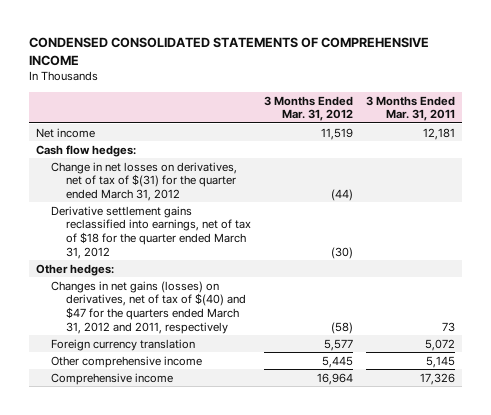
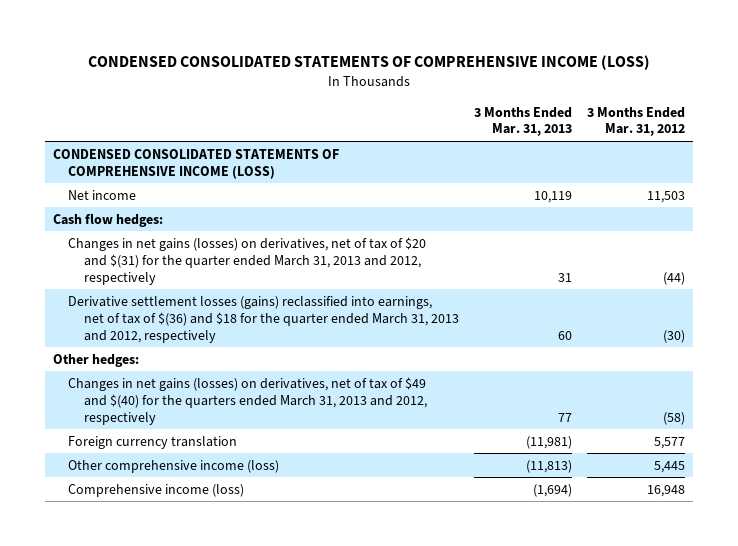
[29,37,430,66] CONDENSED CONSOLIDATED STATEMENTS OF COMPREHENSIVE INCOME -> [87,54,650,70] CONDENSED CONSOLIDATED STATEMENTS OF COMPREHENSIVE INCOME (LOSS)
[366,95,456,122] 3 Months Ended Mar. 31, 2011 -> none
none -> [473,106,572,137] 3 Months Ended Mar. 31, 2013
none -> [52,148,339,179] CONDENSED CONSOLIDATED STATEMENTS OF COMPREHENSIVE INCOME (LOSS)
[321,127,354,140] 11,519 -> [647,190,686,203] 11,503
[50,161,237,201] Change in net losses on derivatives, net of tax of $(31) for the quarter ended March 31, 2012 -> [68,236,427,285] Changes in net gains (losses) on derivatives, net of tax of $20 and $(31) for the quarter ended March 31, 2013 and 2012, respectively
[50,205,251,259] Derivative settlement gains reclassified into earnings, net of tax of $18 for the quarter ended March 31, 2012 -> [68,295,459,343] Derivative settlement losses (gains) reclassified into earnings, net of tax of $(36) and $18 for the quarter ended March 31, 2013 and 2012, respectively
[50,280,246,334] Changes in net gains (losses) on derivatives, net of tax of $(40) and $47 for the quarters ended March 31, 2012 and 2011, respectively -> [68,376,427,425] Changes in net gains (losses) on derivatives, net of tax of $49 and $(40) for the quarters ended March 31, 2013 and 2012, respectively
[50,355,202,368] Other comprehensive income -> [68,459,280,473] Other comprehensive income (loss)
[50,372,173,385] Comprehensive income -> [68,483,245,497] Comprehensive income (loss)
[317,372,354,385] 16,964 -> [647,484,686,497] 16,948

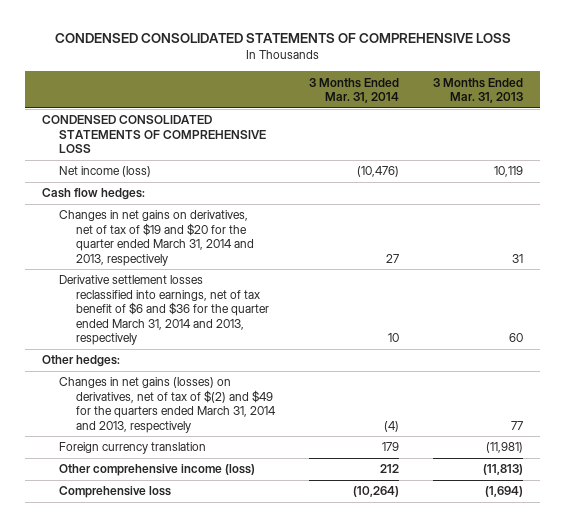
[87,54,650,70] CONDENSED CONSOLIDATED STATEMENTS OF COMPREHENSIVE INCOME (LOSS) -> [54,33,511,44] CONDENSED CONSOLIDATED STATEMENTS OF COMPREHENSIVE LOSS
[587,106,686,137] 3 Months Ended Mar. 31, 2012 -> none
none -> [309,77,400,103] 3 Months Ended Mar. 31, 2014
[52,148,339,179] CONDENSED CONSOLIDATED STATEMENTS OF COMPREHENSIVE INCOME (LOSS) -> [42,115,267,154] CONDENSED CONSOLIDATED STATEMENTS OF COMPREHENSIVE LOSS
[68,189,137,200] Net income -> [59,166,152,178] Net income (loss)
[68,236,427,285] Changes in net gains (losses) on derivatives, net of tax of $20 and $(31) for the quarter ended March 31, 2013 and 2012, respectively -> [59,210,255,266] Changes in net gains on derivatives, net of tax of $19 and $20 for the quarter ended March 31, 2014 and 2013, respectively
[68,295,459,343] Derivative settlement losses (gains) reclassified into earnings, net of tax of $(36) and $18 for the quarter ended March 31, 2013 and 2012, respectively -> [59,275,270,346] Derivative settlement losses reclassified into earnings, net of tax benefit of $6 and $36 for the quarter ended March 31, 2014 and 2013, respectively
[68,376,427,425] Changes in net gains (losses) on derivatives, net of tax of $49 and $(40) for the quarters ended March 31, 2013 and 2012, respectively -> [59,377,277,433] Changes in net gains (losses) on derivatives, net of tax of $(2) and $49 for the quarters ended March 31, 2014 and 2013, respectively
[68,483,245,497] Comprehensive income (loss) -> [59,486,172,499] Comprehensive loss

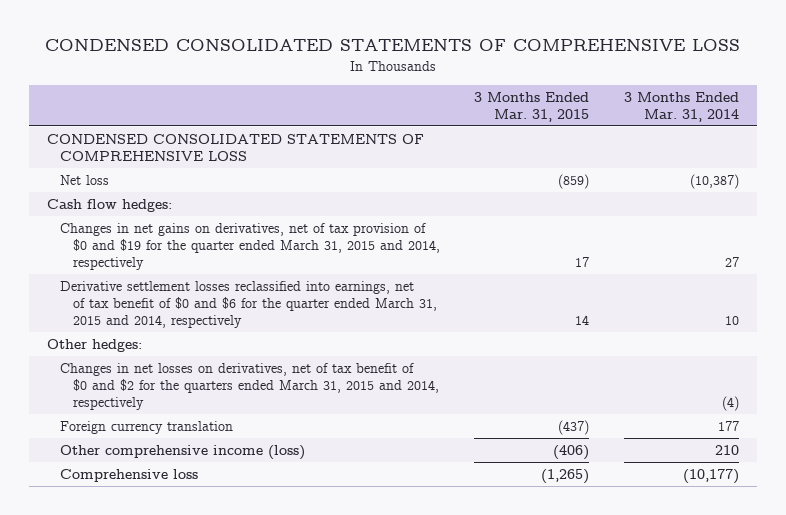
[433,77,524,103] 3 Months Ended Mar. 31, 2013 -> none
none -> [474,91,590,122] 3 Months Ended Mar. 31, 2015
[59,166,152,178] Net income (loss) -> [59,175,109,186] Net loss
[357,166,400,178] (10,476) -> [690,174,740,190] (10,387)
[59,210,255,266] Changes in net gains on derivatives, net of tax of $19 and $20 for the quarter ended March 31, 2014 and 2013, respectively -> [59,223,440,270] Changes in net gains on derivatives, net of tax provision of $0 and $19 for the quarter ended March 31, 2015 and 2014, respectively
[59,275,270,346] Derivative settlement losses reclassified into earnings, net of tax benefit of $6 and $36 for the quarter ended March 31, 2014 and 2013, respectively -> [59,281,437,328] Derivative settlement losses reclassified into earnings, net of tax benefit of $0 and $6 for the quarter ended March 31, 2015 and 2014, respectively
[59,377,277,433] Changes in net gains (losses) on derivatives, net of tax of $(2) and $49 for the quarters ended March 31, 2014 and 2013, respectively -> [59,363,439,410] Changes in net losses on derivatives, net of tax benefit of $0 and $2 for the quarters ended March 31, 2015 and 2014, respectively
[382,442,400,452] 179 -> [718,421,740,432] 177
[380,464,400,474] 212 -> [715,445,740,456] 210
[353,486,400,498] (10,264) -> [683,469,740,485] (10,177)

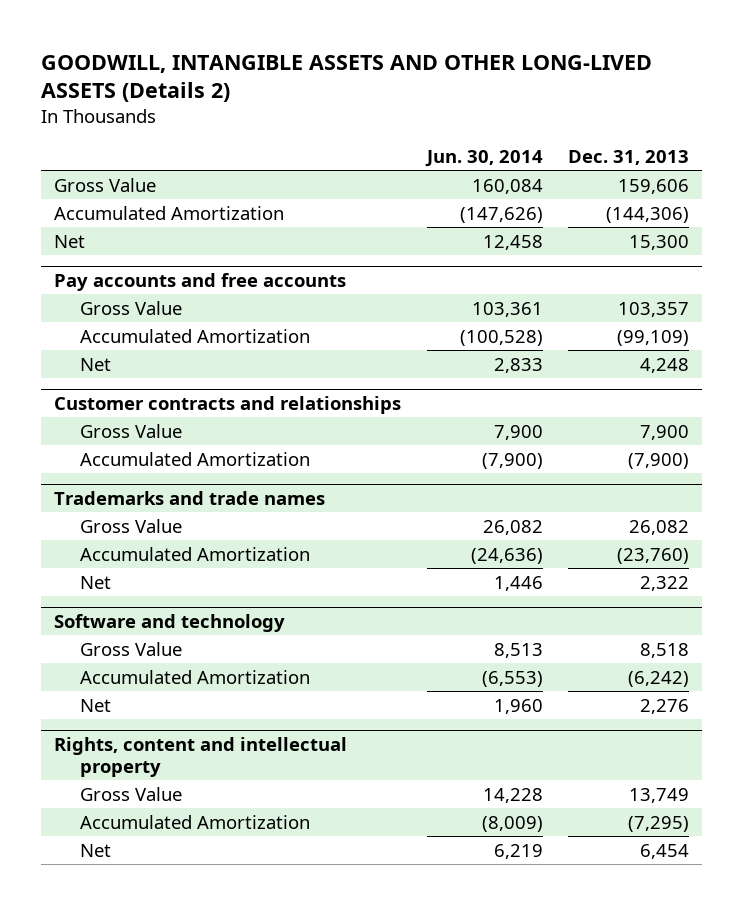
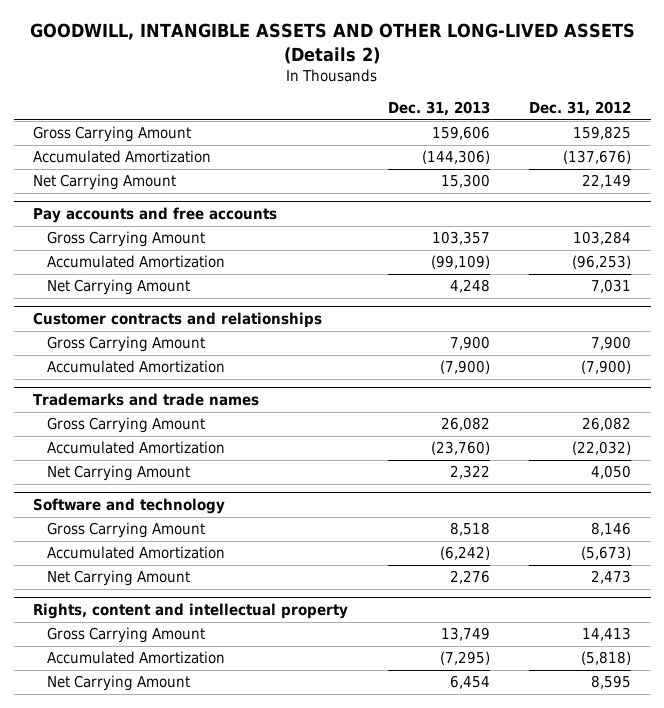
[424,149,543,167] Jun. 30, 2014 -> none
none -> [528,101,631,117] Dec. 31, 2012
[53,177,156,192] Gross Value -> [33,126,192,143] Gross Carrying Amount
[53,234,85,248] Net -> [33,174,177,191] Net Carrying Amount
[79,300,182,315] Gross Value -> [47,231,206,248] Gross Carrying Amount
[79,357,111,371] Net -> [47,279,191,296] Net Carrying Amount
[79,423,182,438] Gross Value -> [47,336,206,353] Gross Carrying Amount
[79,518,182,533] Gross Value -> [47,417,206,434] Gross Carrying Amount
[79,575,111,589] Net -> [47,465,191,482] Net Carrying Amount
[79,641,182,656] Gross Value -> [47,522,206,539] Gross Carrying Amount
[79,698,111,712] Net -> [47,570,191,587] Net Carrying Amount
[79,786,182,801] Gross Value -> [47,627,206,644] Gross Carrying Amount
[79,843,111,857] Net -> [47,675,191,692] Net Carrying Amount

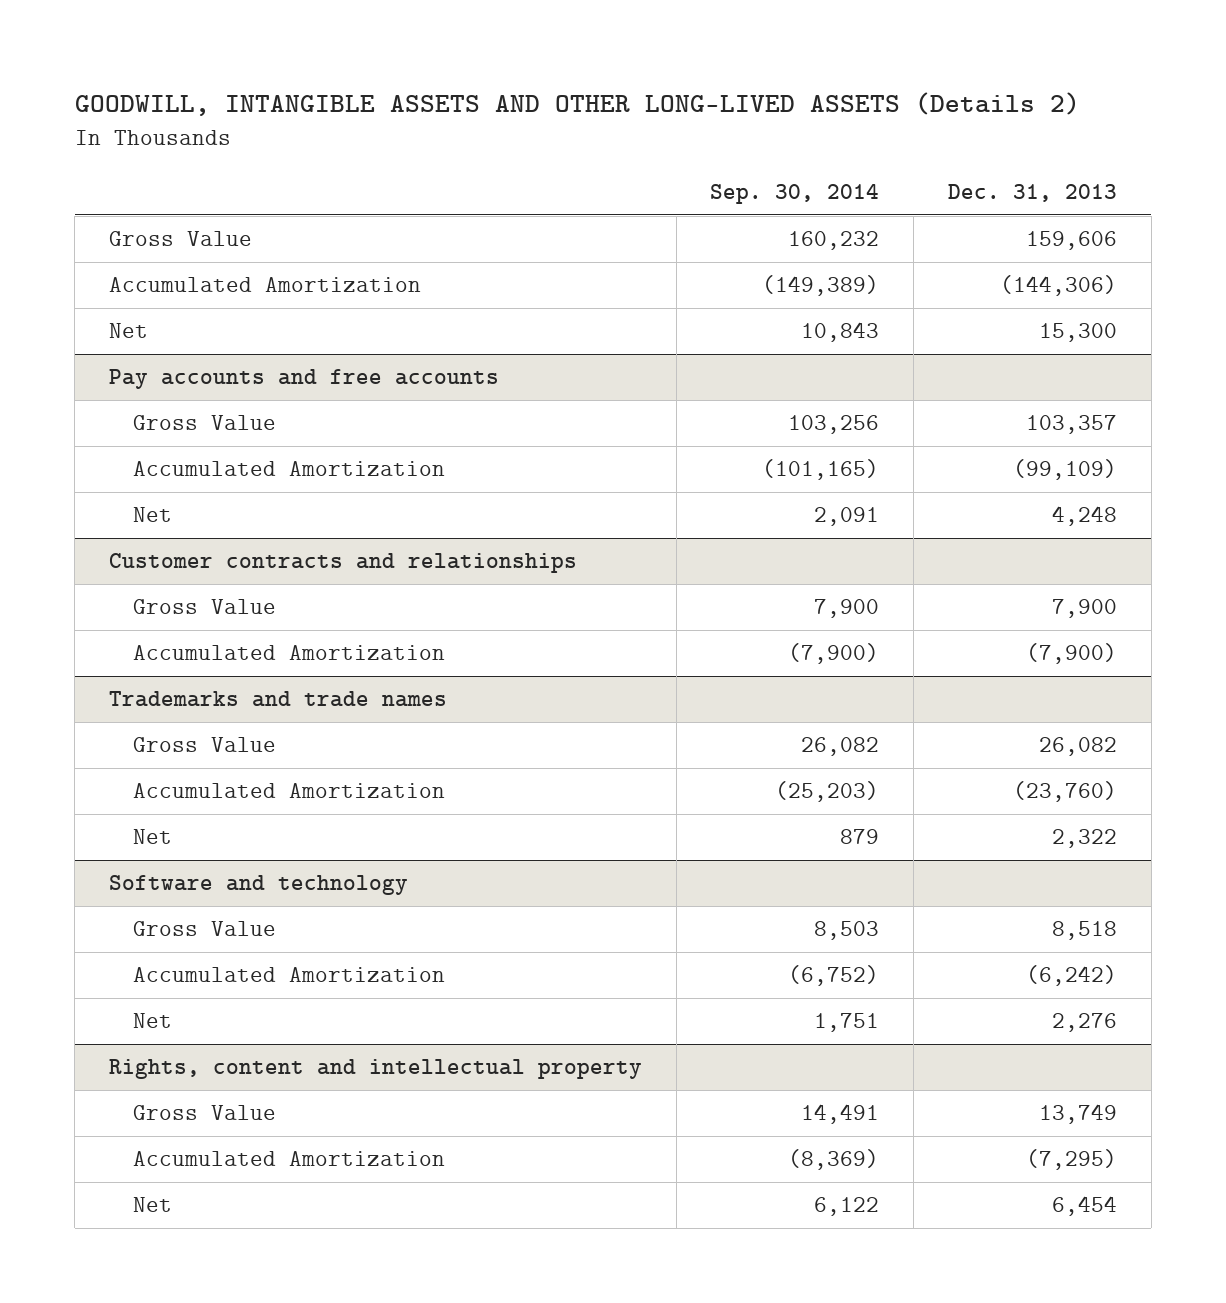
[528,101,631,117] Dec. 31, 2012 -> none
none -> [710,184,880,205] Sep. 30, 2014
[33,126,192,143] Gross Carrying Amount -> [108,231,252,247] Gross Value
[33,174,177,191] Net Carrying Amount -> [108,323,148,339] Net
[47,231,206,248] Gross Carrying Amount -> [133,415,277,431] Gross Value
[47,279,191,296] Net Carrying Amount -> [133,507,173,523] Net
[47,336,206,353] Gross Carrying Amount -> [133,599,277,615] Gross Value
[47,417,206,434] Gross Carrying Amount -> [133,737,277,753] Gross Value
[47,465,191,482] Net Carrying Amount -> [133,829,173,845] Net
[47,522,206,539] Gross Carrying Amount -> [133,921,277,937] Gross Value
[47,570,191,587] Net Carrying Amount -> [133,1013,173,1029] Net
[47,627,206,644] Gross Carrying Amount -> [133,1105,277,1121] Gross Value
[47,675,191,692] Net Carrying Amount -> [133,1197,173,1213] Net

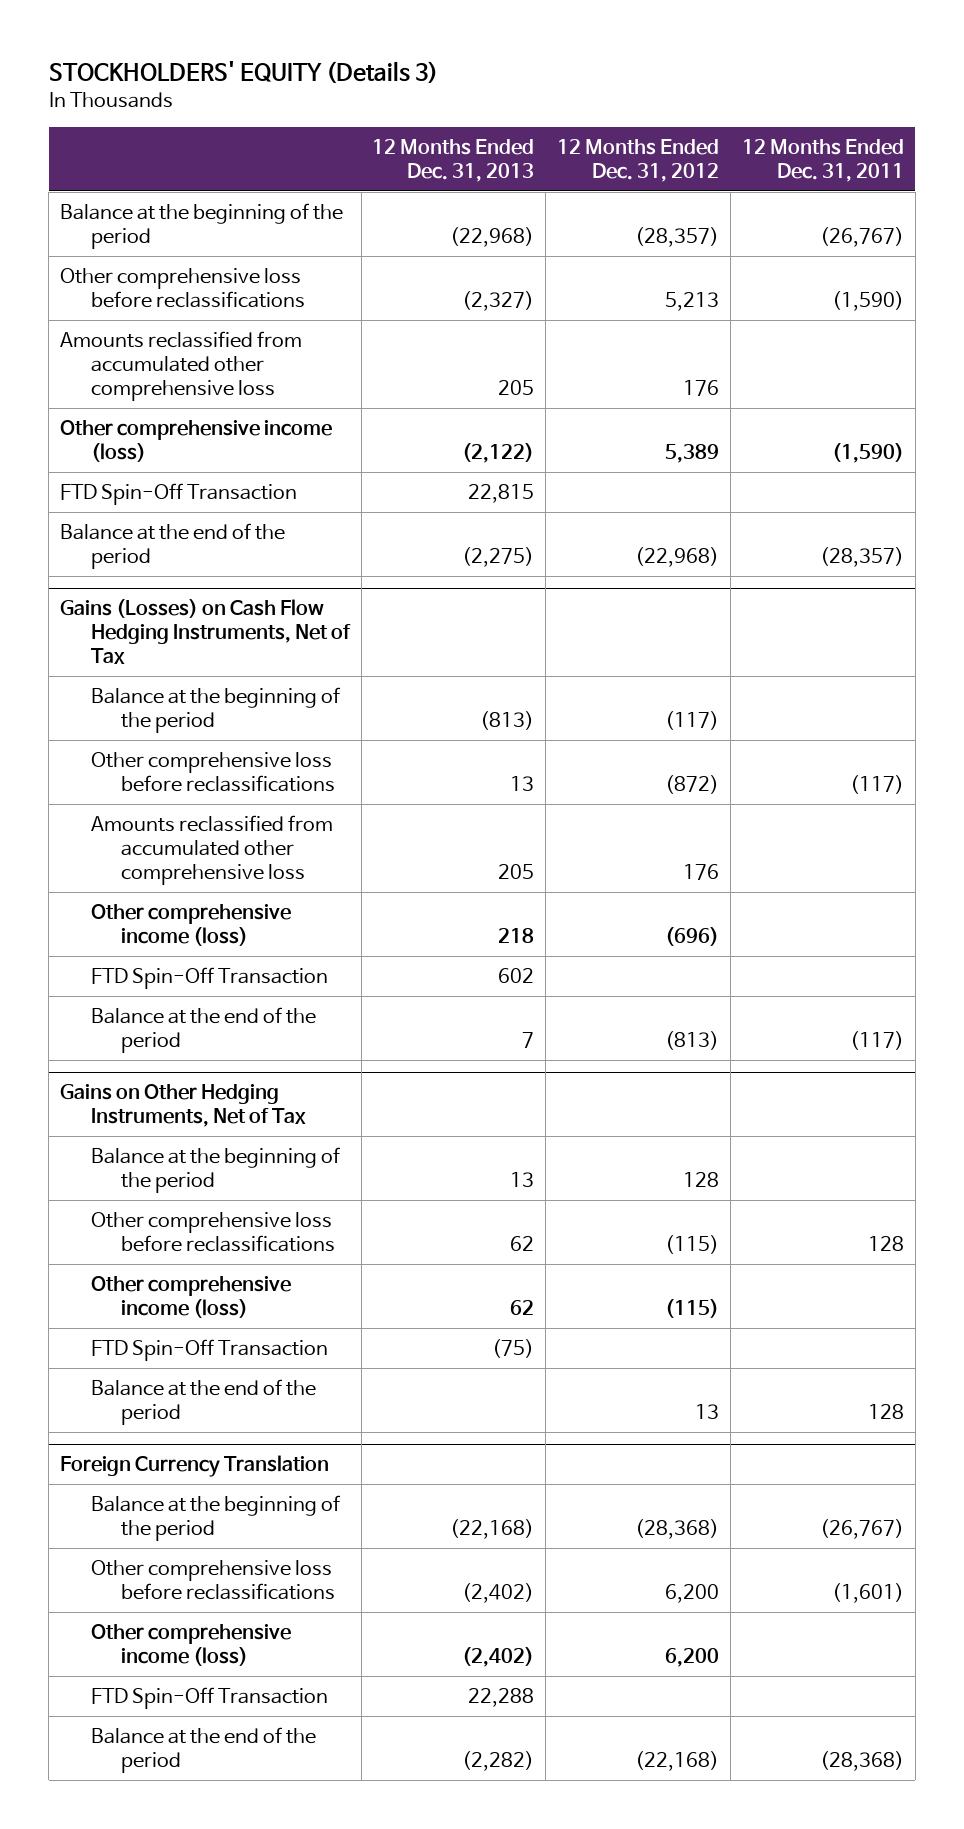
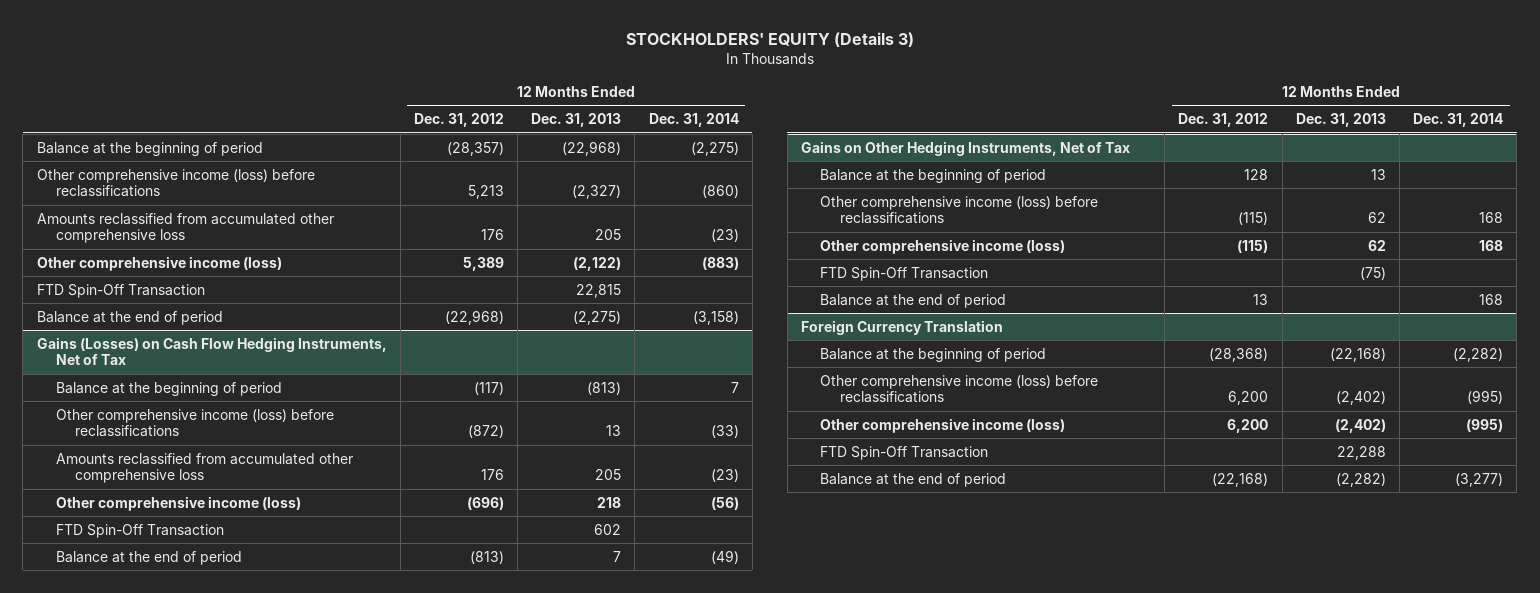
[742,139,905,183] 12 Months Ended Dec. 31, 2011 -> none
none -> [648,113,739,128] Dec. 31, 2014
[60,203,344,250] Balance at the beginning of the period -> [36,141,263,156] Balance at the beginning of period
[60,268,305,309] Other comprehensive loss before reclassifications -> [36,168,315,198] Other comprehensive income (loss) before reclassifications
[60,523,286,570] Balance at the end of the period -> [36,310,223,325] Balance at the end of period
[90,687,340,734] Balance at the beginning of the period -> [55,381,282,396] Balance at the beginning of period
[90,752,336,793] Other comprehensive loss before reclassifications -> [55,408,334,438] Other comprehensive income (loss) before reclassifications
[90,1007,316,1054] Balance at the end of the period -> [55,550,242,565] Balance at the end of period
[90,1147,340,1194] Balance at the beginning of the period -> [820,168,1047,183] Balance at the beginning of period
[90,1212,336,1253] Other comprehensive loss before reclassifications -> [820,195,1099,225] Other comprehensive income (loss) before reclassifications
[90,1379,316,1426] Balance at the end of the period -> [820,293,1007,308] Balance at the end of period
[90,1495,340,1542] Balance at the beginning of the period -> [820,347,1047,362] Balance at the beginning of period
[90,1560,336,1601] Other comprehensive loss before reclassifications -> [820,374,1099,404] Other comprehensive income (loss) before reclassifications
[90,1727,316,1774] Balance at the end of the period -> [820,472,1007,487] Balance at the end of period

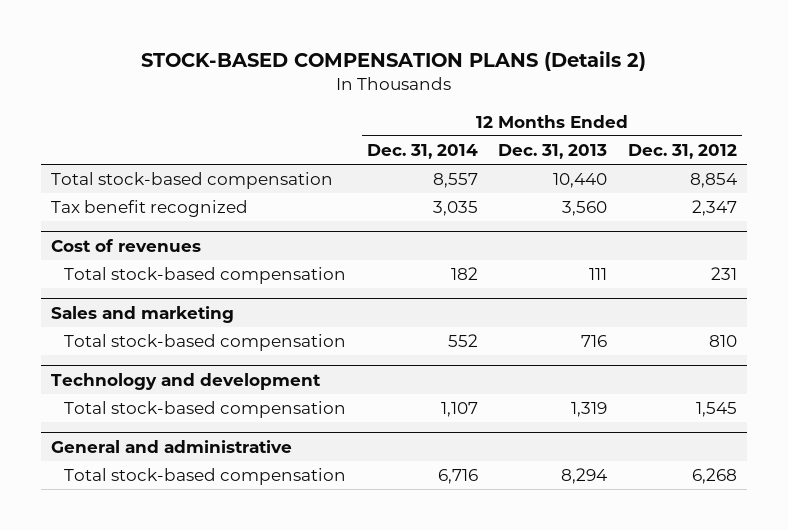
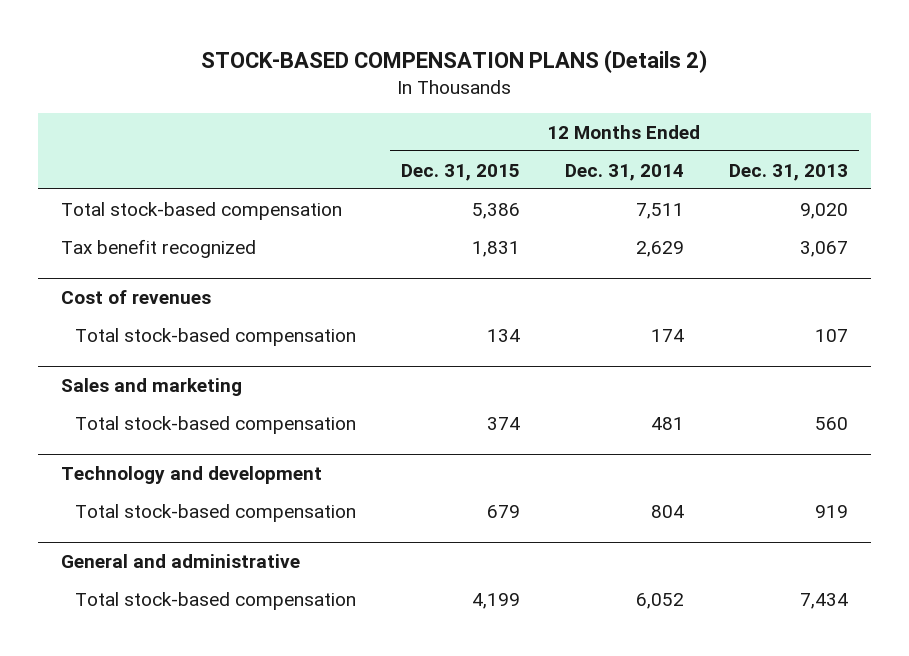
[627,144,737,160] Dec. 31, 2012 -> none
none -> [400,163,520,181] Dec. 31, 2015
[432,173,478,189] 8,557 -> [635,202,684,219] 7,511
[553,173,608,189] 10,440 -> [799,202,848,219] 9,020
[432,201,478,217] 3,035 -> [635,240,684,257] 2,629
[562,201,608,217] 3,560 -> [799,240,848,257] 3,067
[450,267,478,281] 182 -> [650,328,684,342] 174
[589,268,608,281] 111 -> [814,328,848,342] 107
[447,334,478,348] 552 -> [650,416,684,430] 481
[581,335,608,348] 716 -> [814,416,848,430] 560
[440,402,478,418] 1,107 -> [650,504,684,518] 804
[571,402,608,418] 1,319 -> [814,504,848,518] 919
[437,469,478,485] 6,716 -> [635,592,684,609] 6,052
[561,468,608,485] 8,294 -> [799,592,848,609] 7,434

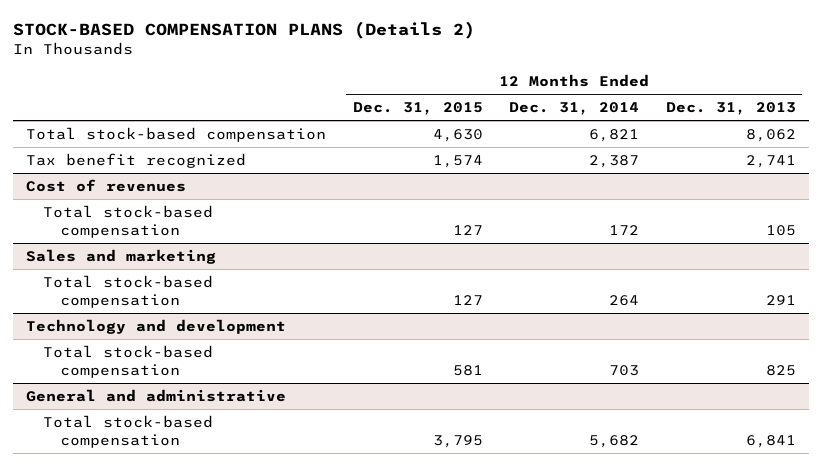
[471,202,520,219] 5,386 -> [432,129,483,143] 4,630
[635,202,684,219] 7,511 -> [589,129,640,143] 6,821
[799,202,848,219] 9,020 -> [745,129,796,143] 8,062
[471,240,520,257] 1,831 -> [432,155,483,169] 1,574
[635,240,684,257] 2,629 -> [589,155,640,169] 2,387
[799,240,848,257] 3,067 -> [745,155,796,169] 2,741
[486,328,520,342] 134 -> [452,225,483,236] 127
[650,328,684,342] 174 -> [609,225,640,236] 172
[814,328,848,342] 107 -> [765,225,796,237] 105
[486,416,520,430] 374 -> [452,295,483,306] 127
[650,416,684,430] 481 -> [609,295,640,307] 264
[814,416,848,430] 560 -> [765,295,796,306] 291
[486,504,520,518] 679 -> [452,365,483,377] 581
[650,504,684,518] 804 -> [609,365,640,377] 703
[814,504,848,518] 919 -> [765,365,796,377] 825
[471,592,520,609] 4,199 -> [432,435,483,449] 3,795
[635,592,684,609] 6,052 -> [589,435,640,449] 5,682
[799,592,848,609] 7,434 -> [745,435,796,449] 6,841

